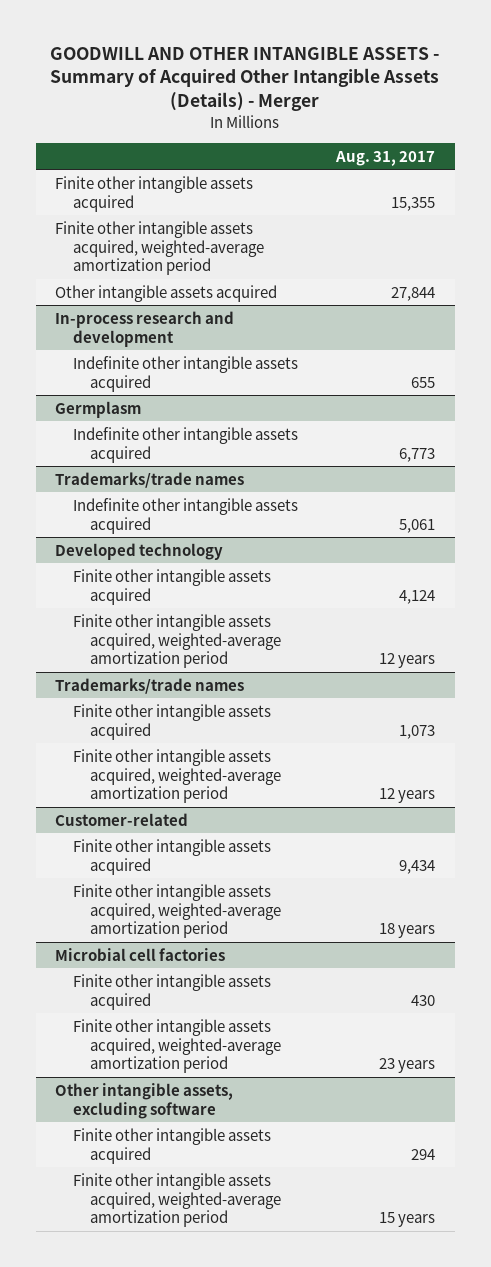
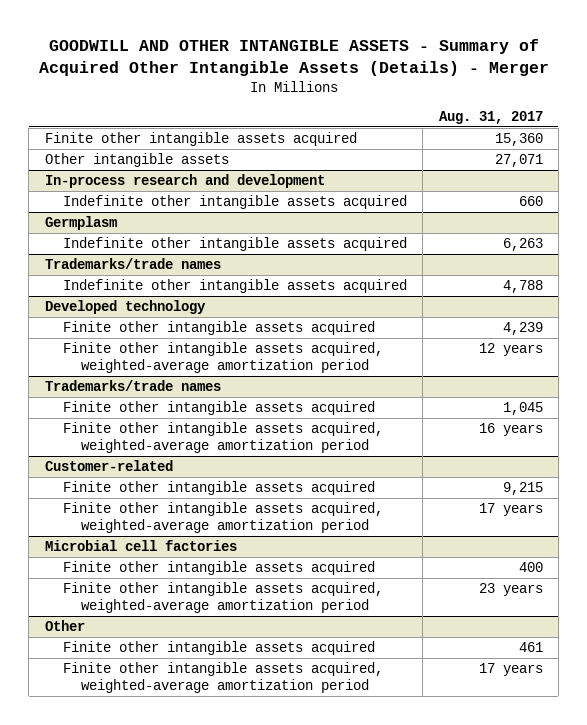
[55,220,264,276] Finite other intangible assets acquired, weighted-average amortization period -> none
[391,196,436,211] 15,355 -> [494,132,543,146] 15,360
[55,284,278,302] Other intangible assets acquired -> [44,152,229,167] Other intangible assets
[391,286,436,301] 27,844 -> [494,153,543,167] 27,071
[411,376,436,388] 655 -> [518,195,543,206] 660
[399,447,436,462] 6,773 -> [502,237,543,251] 6,263
[399,518,436,533] 5,061 -> [502,279,543,293] 4,788
[399,589,436,604] 4,124 -> [502,321,543,335] 4,239
[399,724,436,739] 1,073 -> [502,401,543,415] 1,045
[379,788,436,804] 12 years -> [478,422,543,436] 16 years
[399,859,436,874] 9,434 -> [502,481,543,495] 9,215
[379,923,436,939] 18 years -> [478,502,543,516] 17 years
[411,994,436,1006] 430 -> [518,561,543,572] 400
[55,1082,234,1119] Other intangible assets, excluding software -> [44,619,85,631] Other
[411,1148,436,1160] 294 -> [518,641,543,652] 461
[379,1212,436,1228] 15 years -> [478,662,543,676] 17 years

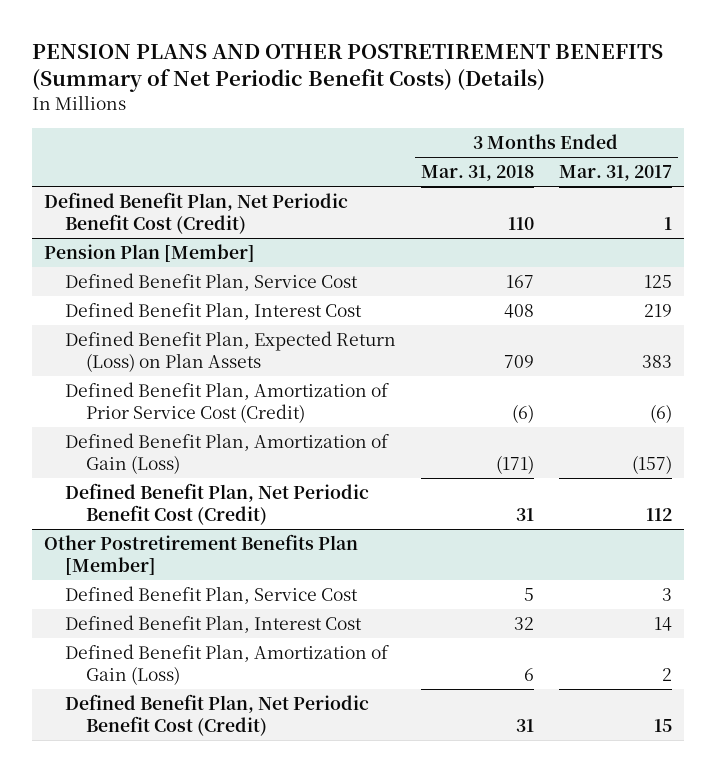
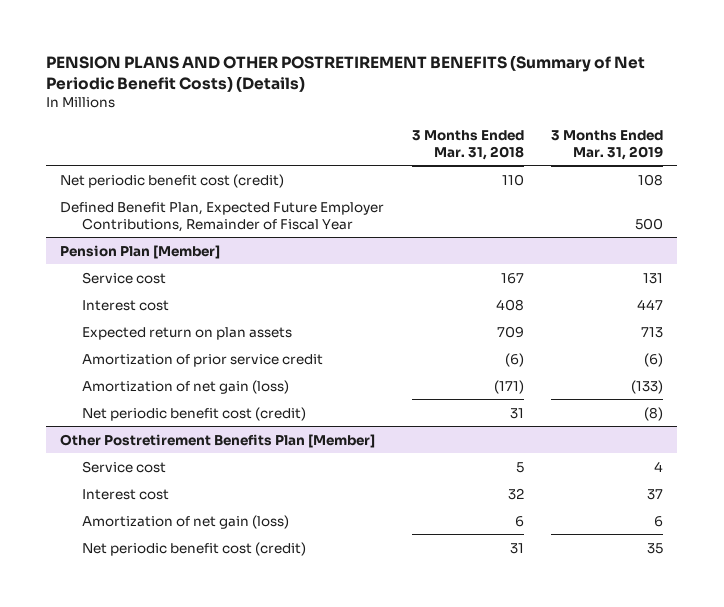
[558,165,672,182] Mar. 31, 2017 -> none
none -> [551,129,664,160] 3 Months Ended Mar. 31, 2019
[44,192,349,234] Defined Benefit Plan, Net Periodic Benefit Cost (Credit) -> [60,173,285,188] Net periodic benefit cost (credit)
none -> [60,201,385,232] Defined Benefit Plan, Expected Future Employer Contributions, Remainder of Fiscal Year
[65,273,359,292] Defined Benefit Plan, Service Cost -> [81,271,166,284] Service cost
[65,302,363,321] Defined Benefit Plan, Interest Cost -> [81,299,169,311] Interest cost
[65,331,397,372] Defined Benefit Plan, Expected Return (Loss) on Plan Assets -> [81,326,292,340] Expected return on plan assets
[65,382,390,423] Defined Benefit Plan, Amortization of Prior Service Cost (Credit) -> [81,353,323,367] Amortization of prior service credit
[65,433,390,474] Defined Benefit Plan, Amortization of Gain (Loss) -> [81,379,289,394] Amortization of net gain (loss)
[65,483,370,525] Defined Benefit Plan, Net Periodic Benefit Cost (Credit) -> [81,406,306,421] Net periodic benefit cost (credit)
[65,586,359,605] Defined Benefit Plan, Service Cost -> [81,460,166,473] Service cost
[65,615,363,634] Defined Benefit Plan, Interest Cost -> [81,488,169,500] Interest cost
[65,644,390,685] Defined Benefit Plan, Amortization of Gain (Loss) -> [81,514,289,529] Amortization of net gain (loss)
[65,694,370,736] Defined Benefit Plan, Net Periodic Benefit Cost (Credit) -> [81,541,306,556] Net periodic benefit cost (credit)

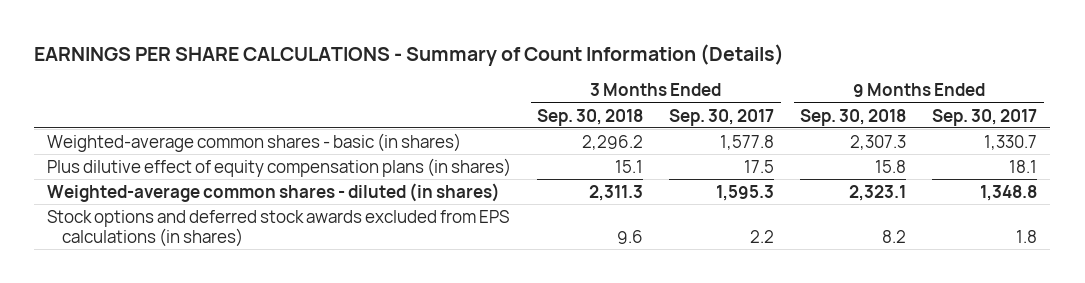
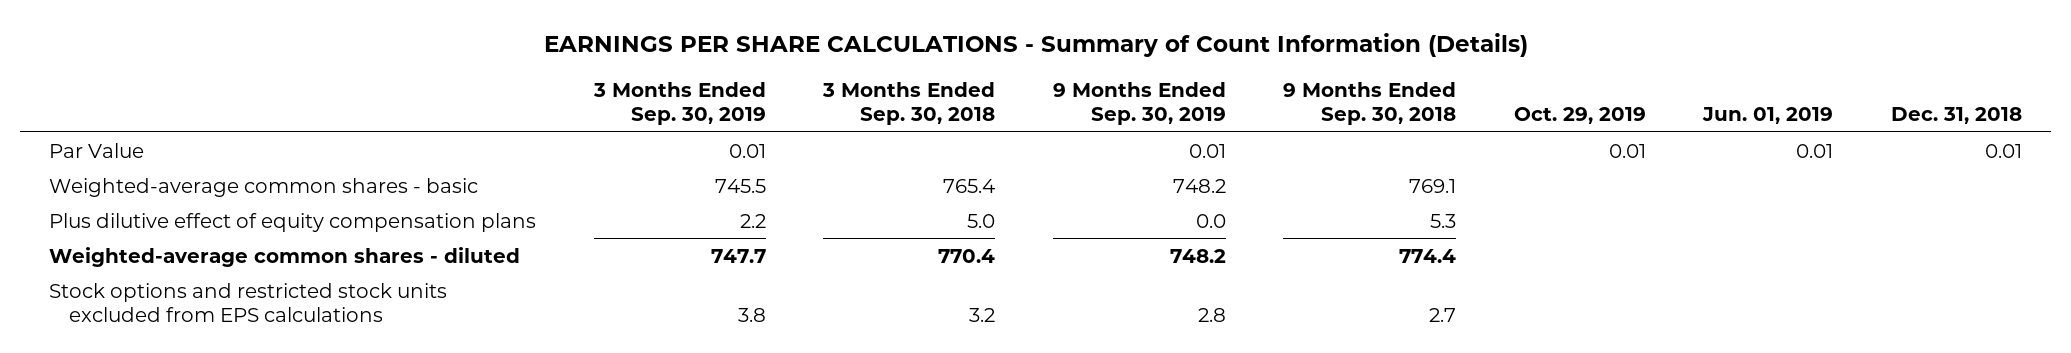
[669,108,775,126] Sep. 30, 2017 -> none
[932,108,1038,126] Sep. 30, 2017 -> none
none -> [592,81,766,126] 3 Months Ended Sep. 30, 2019
none -> [1052,81,1226,126] 9 Months Ended Sep. 30, 2019
none -> [1513,107,1646,125] Oct. 29, 2019
none -> [1702,107,1834,125] Jun. 01, 2019
none -> [1890,107,2022,125] Dec. 31, 2018
none -> [49,142,145,158] Par Value
[47,132,462,152] Weighted-average common shares - basic (in shares) -> [49,177,479,197] Weighted-average common shares - basic
[582,134,644,150] 2,296.2 -> [943,178,996,193] 765.4
[850,134,907,150] 2,307.3 -> [1409,178,1457,193] 769.1
[47,157,512,177] Plus dilutive effect of equity compensation plans (in shares) -> [49,212,537,232] Plus dilutive effect of equity compensation plans
[615,159,644,173] 15.1 -> [967,213,996,228] 5.0
[875,159,907,173] 15.8 -> [1430,213,1457,228] 5.3
[47,182,501,202] Weighted-average common shares - diluted (in shares) -> [49,246,521,267] Weighted-average common shares - diluted
[589,184,644,201] 2,311.3 -> [938,248,996,263] 770.4
[849,184,907,201] 2,323.1 -> [1399,248,1457,263] 774.4
[47,209,510,247] Stock options and deferred stock awards excluded from EPS calculations (in shares) -> [49,282,448,323] Stock options and restricted stock units excluded from EPS calculations
[617,229,644,244] 9.6 -> [969,308,996,323] 3.2
[882,229,907,243] 8.2 -> [1429,308,1457,323] 2.7

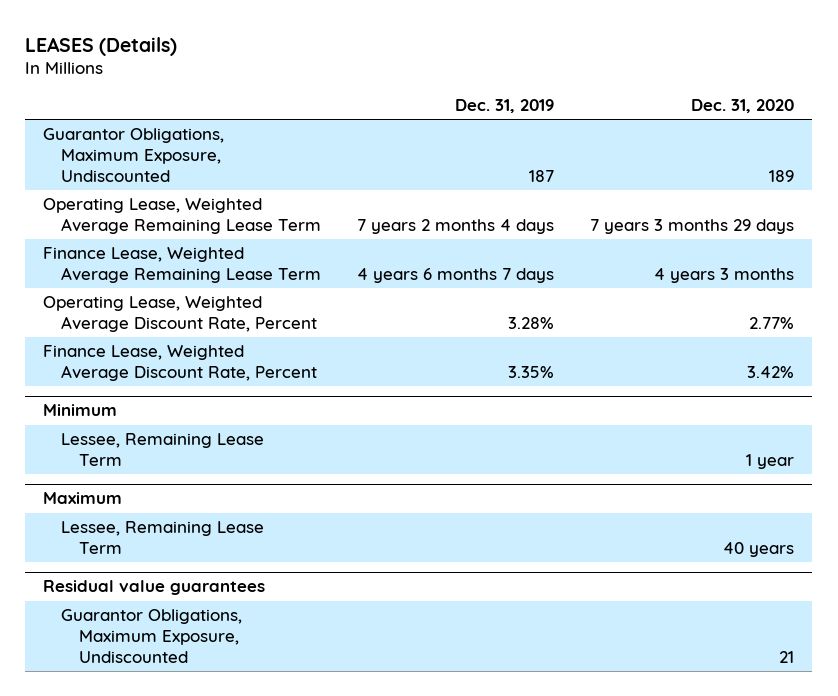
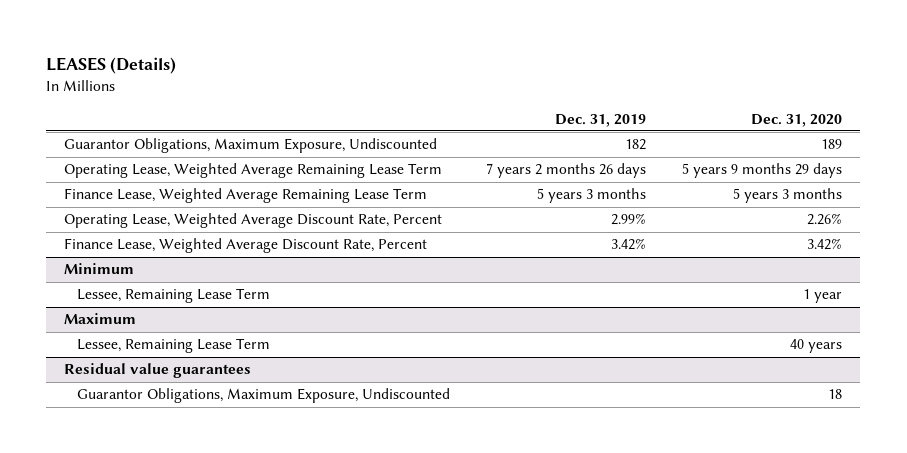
[529,169,555,182] 187 -> [625,139,647,151] 182
[357,218,555,234] 7 years 2 months 4 days -> [486,163,647,179] 7 years 2 months 26 days
[590,218,795,234] 7 years 3 months 29 days -> [682,163,843,179] 5 years 9 months 29 days
[357,267,555,283] 4 years 6 months 7 days -> [537,188,647,204] 5 years 3 months
[654,267,795,283] 4 years 3 months -> [733,188,843,204] 5 years 3 months
[508,316,555,329] 3.28% -> [611,213,647,226] 2.99%
[749,316,795,329] 2.77% -> [807,213,843,226] 2.26%
[508,365,555,378] 3.35% -> [611,238,647,251] 3.42%
[779,650,795,663] 21 -> [828,389,843,400] 18

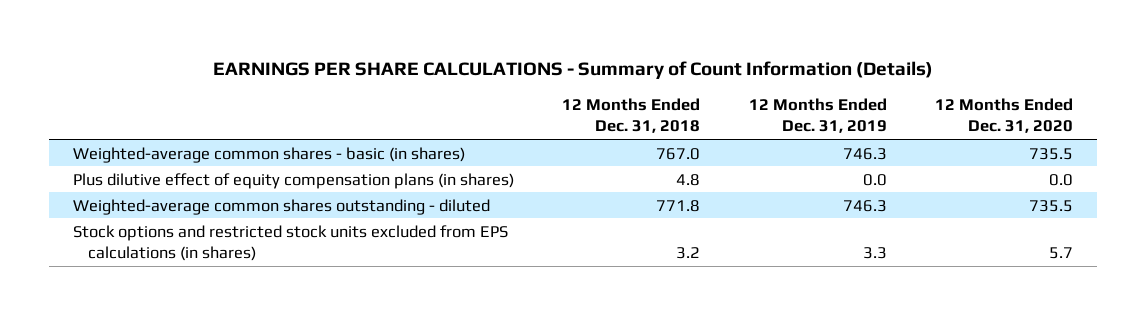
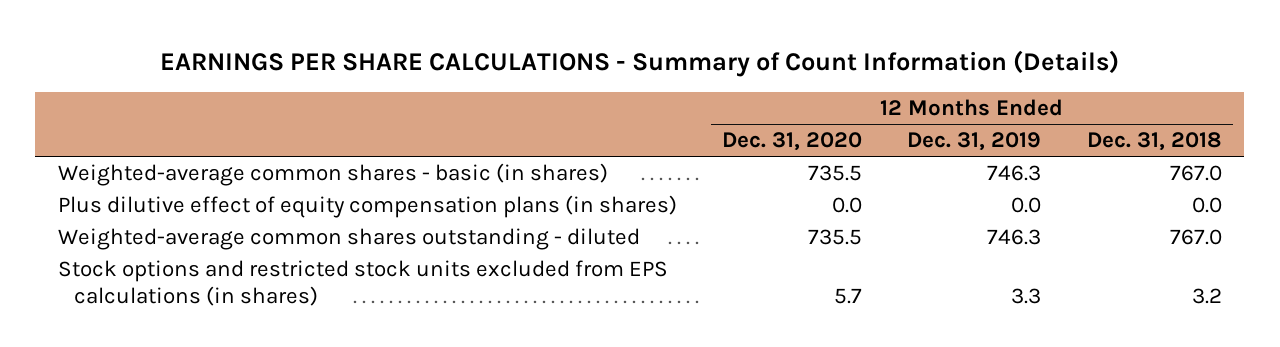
[676,173,701,186] 4.8 -> [1191,197,1222,214] 0.0
[656,199,701,212] 771.8 -> [1169,229,1222,246] 767.0

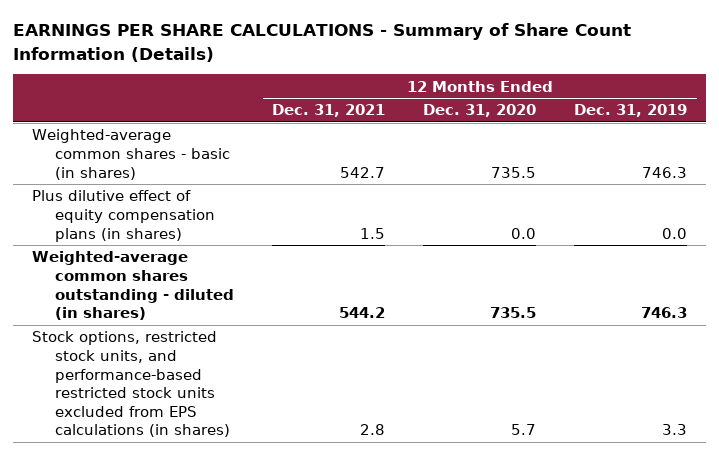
[159,49,1119,77] EARNINGS PER SHARE CALCULATIONS - Summary of Count Information (Details) -> [13,23,632,62] EARNINGS PER SHARE CALCULATIONS - Summary of Share Count Information (Details)
[1086,132,1222,152] Dec. 31, 2018 -> none
none -> [272,104,386,118] Dec. 31, 2021
[57,228,640,251] Weighted-average common shares outstanding - diluted -> [32,251,235,321] Weighted-average common shares outstanding - diluted (in shares)
[57,260,668,306] Stock options and restricted stock units excluded from EPS calculations (in shares) -> [32,331,231,438] Stock options, restricted stock units, and performance-based restricted stock units excluded from EPS calculations (in shares)

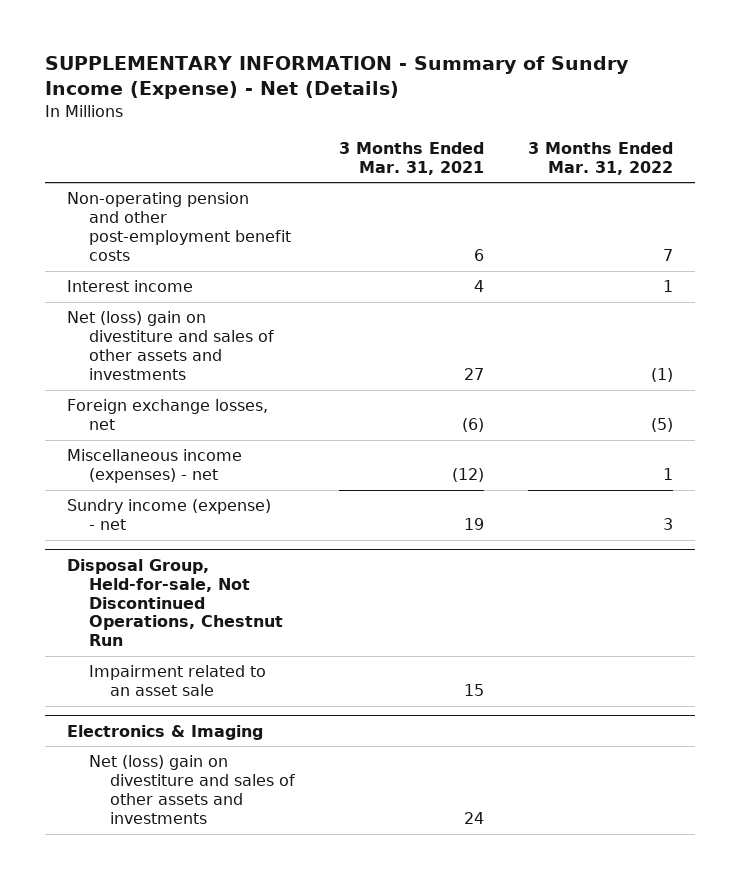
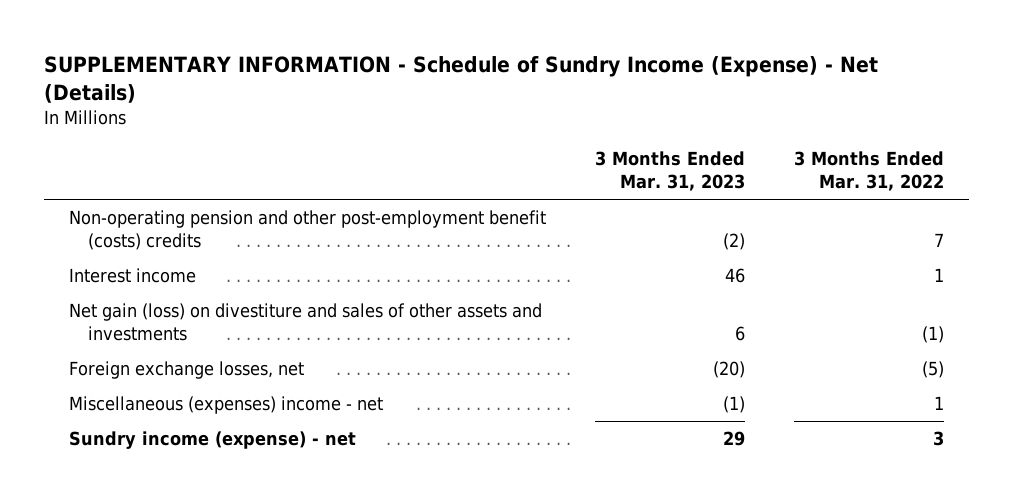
[45,56,630,99] SUPPLEMENTARY INFORMATION - Summary of Sundry Income (Expense) - Net (Details) -> [44,55,879,103] SUPPLEMENTARY INFORMATION - Schedule of Sundry Income (Expense) - Net (Details)
[339,141,485,175] 3 Months Ended Mar. 31, 2021 -> none
none -> [595,151,746,192] 3 Months Ended Mar. 31, 2023
[67,192,291,261] Non-operating pension and other post-employment benefit costs -> [68,210,546,250] Non-operating pension and other post-employment benefit (costs) credits
[67,311,274,380] Net (loss) gain on divestiture and sales of other assets and investments -> [68,303,542,341] Net gain (loss) on divestiture and sales of other assets and investments
[67,449,243,484] Miscellaneous income (expenses) - net -> [68,396,383,415] Miscellaneous (expenses) income - net
[67,558,283,647] Disposal Group, Held-for-sale, Not Discontinued Operations, Chestnut Run -> none
[88,665,266,697] Impairment related to an asset sale -> none
[67,724,264,740] Electronics & Imaging -> none
[88,755,296,824] Net (loss) gain on divestiture and sales of other assets and investments -> none

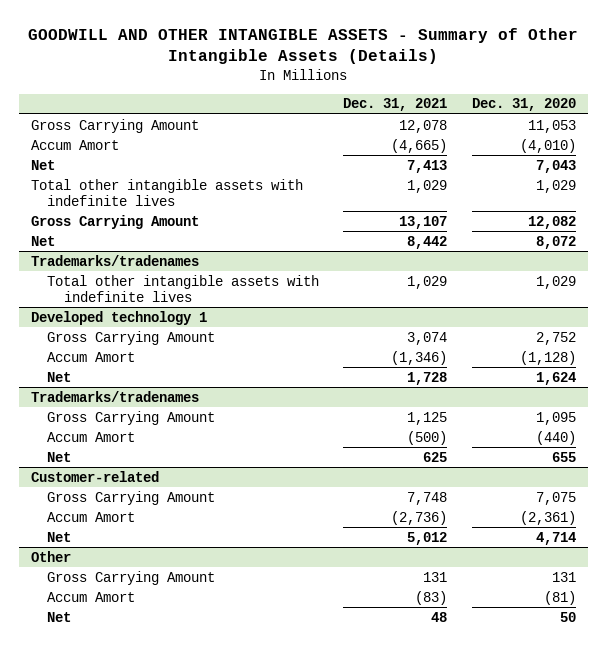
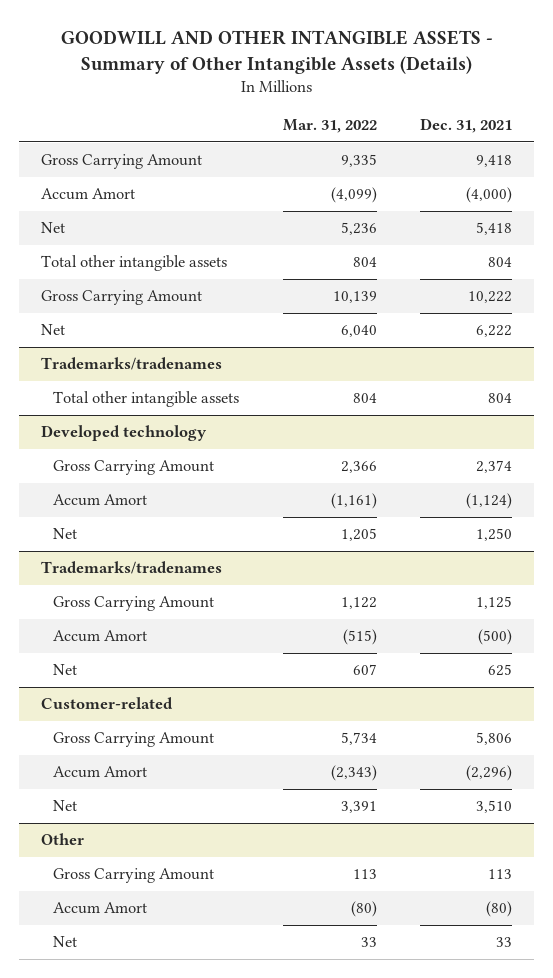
[471,98,576,112] Dec. 31, 2020 -> none
none -> [282,119,377,134] Mar. 31, 2022
[399,119,448,133] 12,078 -> [476,155,513,168] 9,418
[391,138,448,153] (4,665) -> [466,187,513,204] (4,000)
[407,159,448,173] 7,413 -> [476,222,513,236] 5,418
[30,178,303,206] Total other intangible assets with indefinite lives -> [40,255,227,272] Total other intangible assets
[407,179,448,193] 1,029 -> [488,257,513,268] 804
[399,215,448,229] 13,107 -> [468,291,513,304] 10,222
[407,235,448,249] 8,442 -> [476,325,513,338] 6,222
[47,274,320,302] Total other intangible assets with indefinite lives -> [53,391,240,408] Total other intangible assets
[407,275,448,289] 1,029 -> [488,393,513,404] 804
[30,310,207,325] Developed technology 1 -> [40,425,207,442] Developed technology
[407,331,448,345] 3,074 -> [476,460,513,474] 2,374
[391,350,448,365] (1,346) -> [466,493,513,510] (1,124)
[407,371,448,385] 1,728 -> [476,528,513,542] 1,250
[407,491,448,505] 7,748 -> [476,732,513,746] 5,806
[391,510,448,525] (2,736) -> [466,765,513,782] (2,296)
[407,531,448,545] 5,012 -> [476,800,513,814] 3,510
[423,571,448,582] 131 -> [488,869,513,880] 113
[415,590,448,605] (83) -> [486,901,513,918] (80)
[431,611,448,622] 48 -> [496,937,513,948] 33

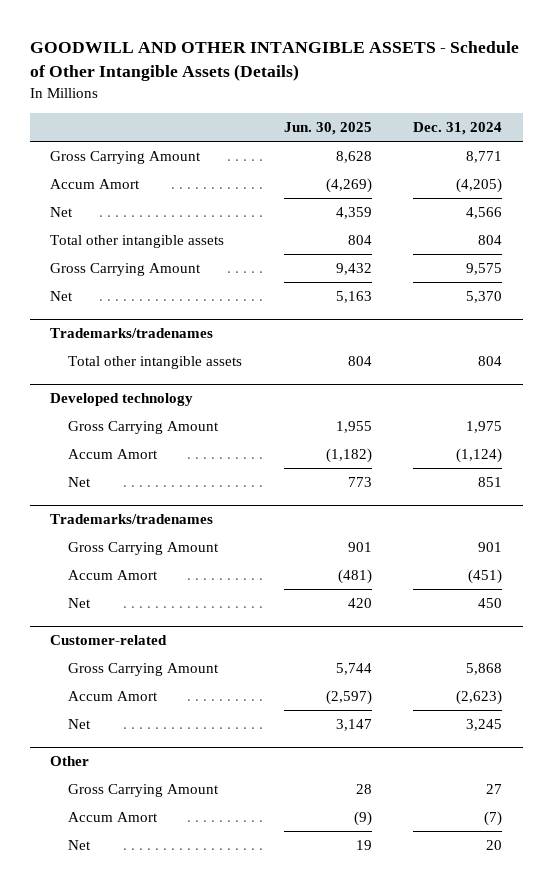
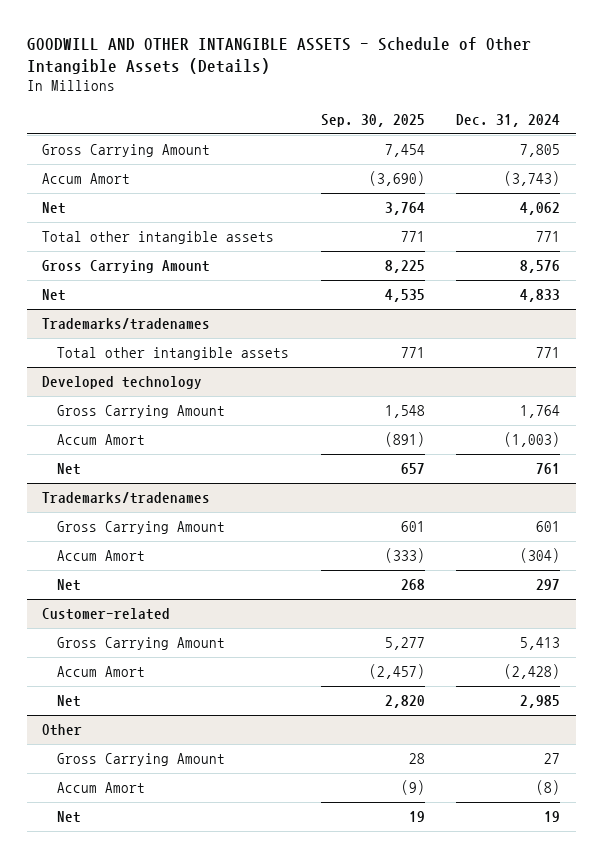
[283,121,372,135] Jun. 30, 2025 -> none
none -> [320,113,425,127] Sep. 30, 2025
[466,151,503,164] 8,771 -> [520,144,561,158] 7,805
[456,178,503,194] (4,205) -> [504,171,561,187] (3,743)
[466,207,503,220] 4,566 -> [520,202,561,216] 4,062
[478,235,503,246] 804 -> [536,231,561,243] 771
[466,263,503,276] 9,575 -> [520,260,561,274] 8,576
[466,291,503,304] 5,370 -> [520,289,561,303] 4,833
[478,356,503,367] 804 -> [536,347,561,359] 771
[466,421,503,434] 1,975 -> [520,405,561,419] 1,764
[456,448,503,464] (1,124) -> [504,432,561,448] (1,003)
[478,477,503,488] 851 -> [536,463,561,475] 761
[478,542,503,553] 901 -> [536,521,561,533] 601
[468,569,503,585] (451) -> [520,548,561,564] (304)
[478,598,503,609] 450 -> [536,579,561,591] 297
[466,663,503,676] 5,868 -> [520,637,561,651] 5,413
[456,690,503,706] (2,623) -> [504,664,561,680] (2,428)
[466,719,503,732] 3,245 -> [520,695,561,709] 2,985
[484,811,503,827] (7) -> [536,780,561,796] (8)
[486,840,503,851] 20 -> [544,811,561,823] 19

